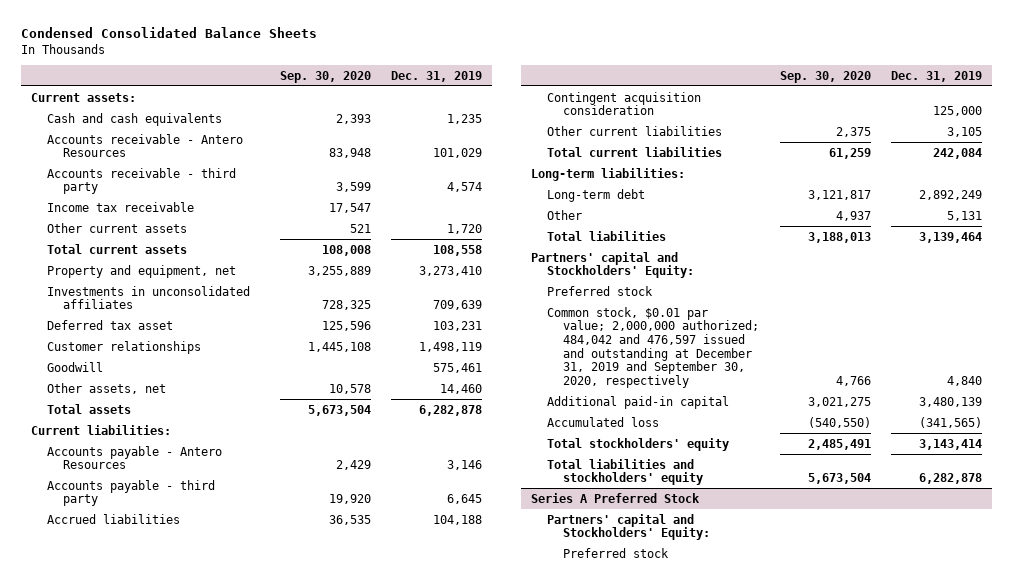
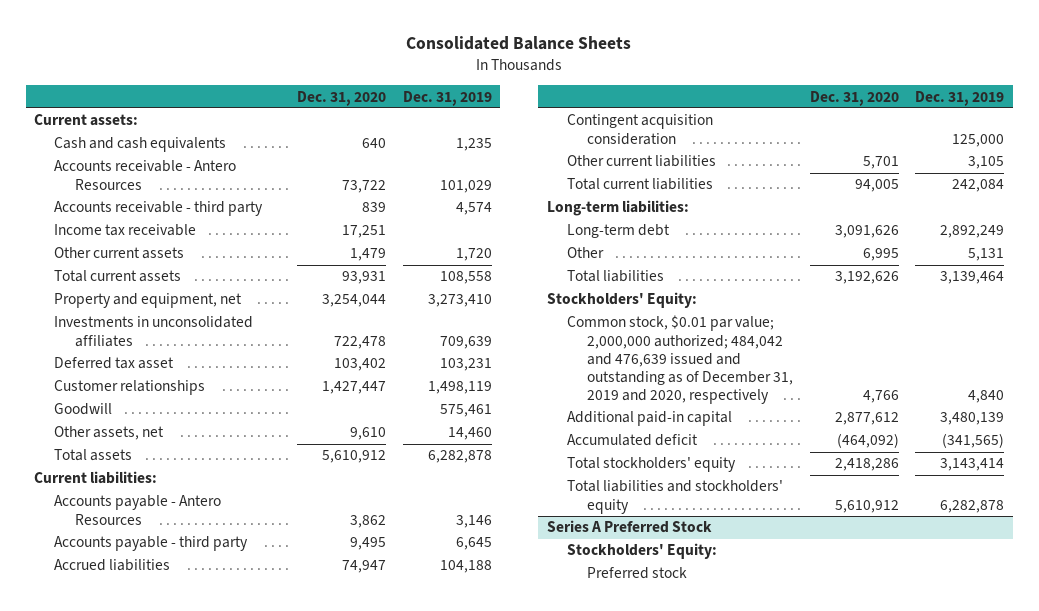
[20,27,317,39] Condensed Consolidated Balance Sheets -> [406,36,632,51] Consolidated Balance Sheets
[279,70,371,83] Sep. 30, 2020 -> none
none -> [297,90,387,106] Dec. 31, 2020
[547,285,654,296] Preferred stock -> none
[530,251,695,279] Partners' capital and Stockholders' Equity: -> [546,292,697,309] Stockholders' Equity:
[547,306,760,389] Common stock, $0.01 par value; 2,000,000 authorized; 484,042 and 476,597 issued and outstanding at December 31, 2019 and September 30, 2020, respectively -> [566,315,794,405] Common stock, $0.01 par value; 2,000,000 authorized; 484,042 and 476,639 issued and outstanding as of December 31, 2019 and 2020, respectively
[547,416,660,427] Accumulated loss -> [566,434,698,447] Accumulated deficit
[547,513,711,541] Partners' capital and Stockholders' Equity: -> [566,543,717,560] Stockholders' Equity:

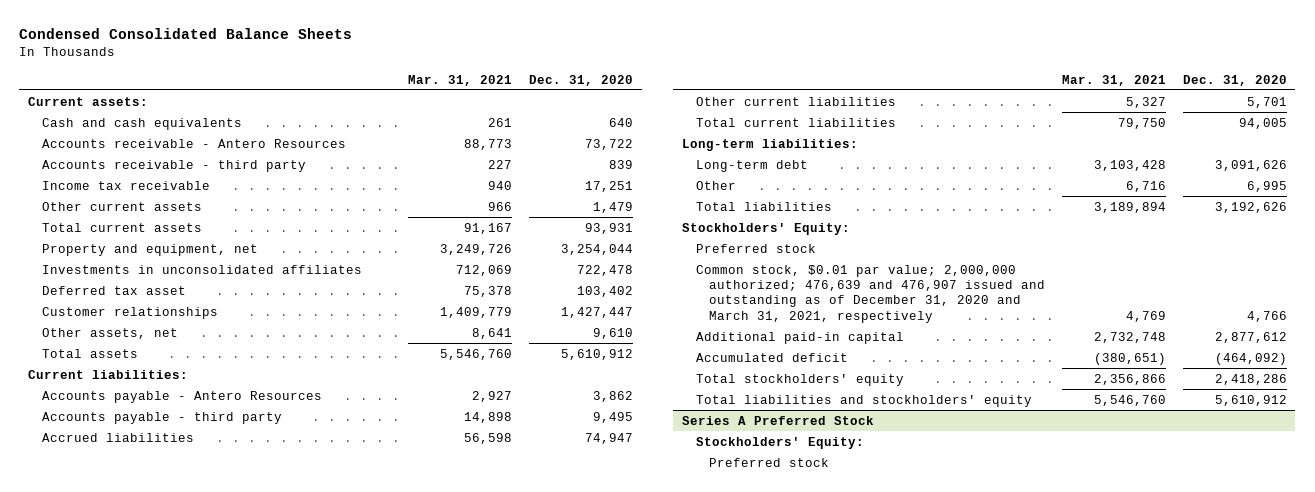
[406,36,632,51] Consolidated Balance Sheets -> [19,28,353,40] Condensed Consolidated Balance Sheets
[402,90,492,106] Dec. 31, 2019 -> none
none -> [408,74,513,86] Mar. 31, 2021
[54,403,113,416] Goodwill -> none
[566,114,713,145] Contingent acquisition consideration -> none
none -> [695,243,816,253] Preferred stock
[566,315,794,405] Common stock, $0.01 par value; 2,000,000 authorized; 484,042 and 476,639 issued and outstanding as of December 31, 2019 and 2020, respectively -> [695,264,1046,323] Common stock, $0.01 par value; 2,000,000 authorized; 476,639 and 476,907 issued and outstanding as of December 31, 2020 and March 31, 2021, respectively

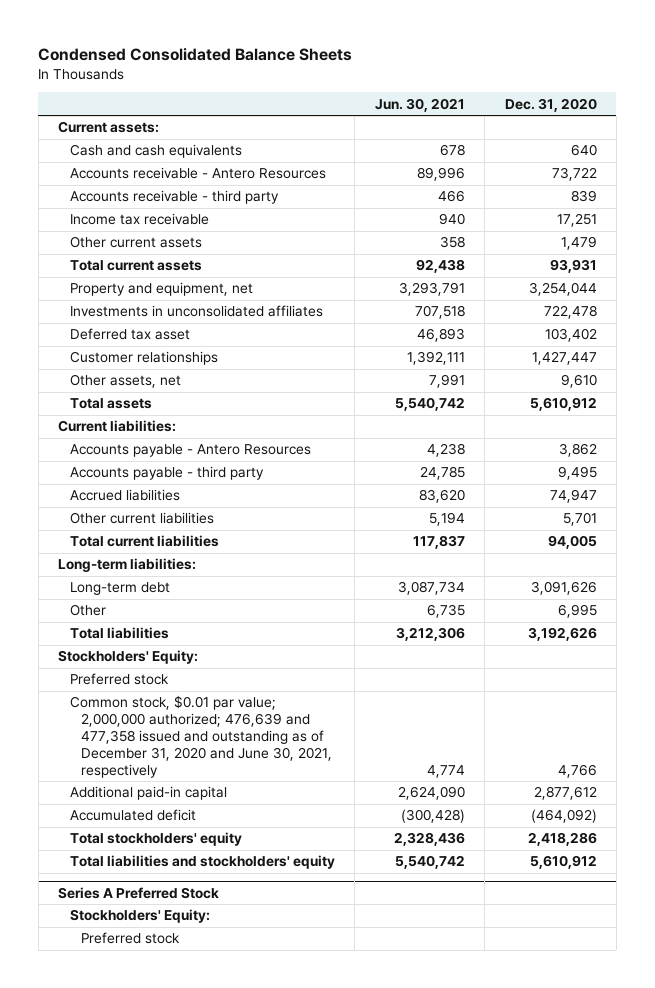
[408,74,513,86] Mar. 31, 2021 -> none
none -> [374,97,465,112] Jun. 30, 2021
[695,264,1046,323] Common stock, $0.01 par value; 2,000,000 authorized; 476,639 and 476,907 issued and outstanding as of December 31, 2020 and March 31, 2021, respectively -> [69,695,333,778] Common stock, $0.01 par value; 2,000,000 authorized; 476,639 and 477,358 issued and outstanding as of December 31, 2020 and June 30, 2021, respectively

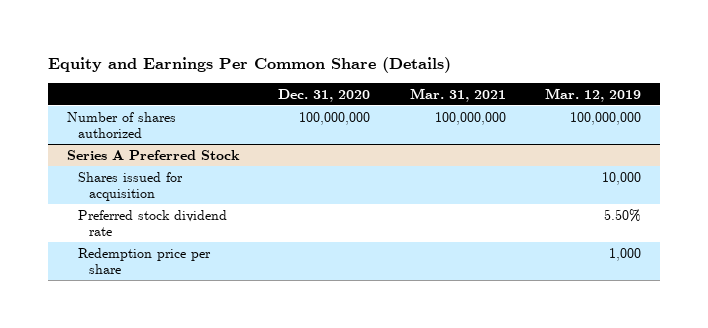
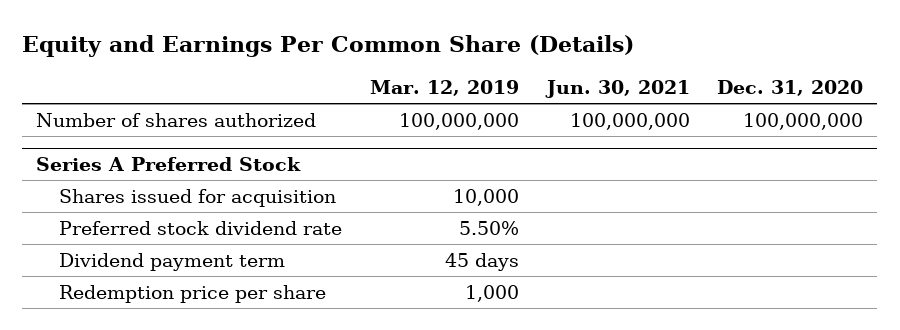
[409,87,506,102] Mar. 31, 2021 -> none
none -> [544,79,690,98] Jun. 30, 2021
none -> [58,253,285,272] Dividend payment term

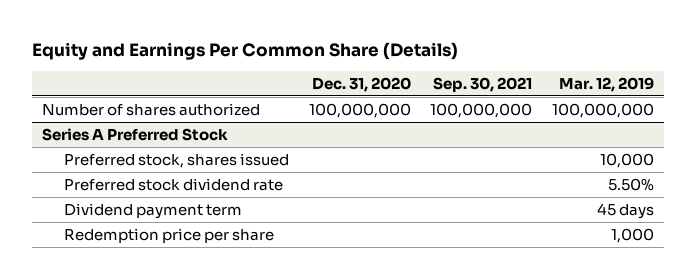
[544,79,690,98] Jun. 30, 2021 -> none
none -> [433,76,533,92] Sep. 30, 2021
[58,189,336,208] Shares issued for acquisition -> none
none -> [64,153,290,169] Preferred stock, shares issued

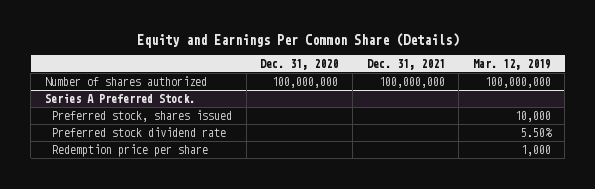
[433,76,533,92] Sep. 30, 2021 -> none
none -> [366,58,445,70] Dec. 31, 2021
[42,128,229,142] Series A Preferred Stock -> [44,92,195,103] Series A Preferred Stock.
[64,203,243,220] Dividend payment term -> none

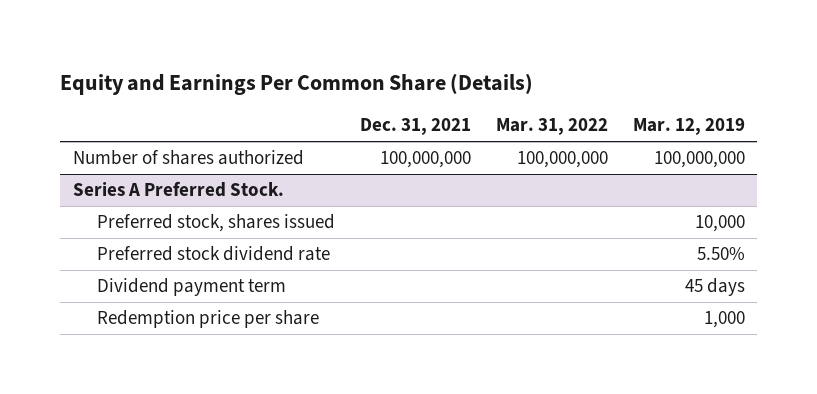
[260,58,339,70] Dec. 31, 2020 -> none
none -> [495,118,608,136] Mar. 31, 2022
none -> [96,278,286,297] Dividend payment term

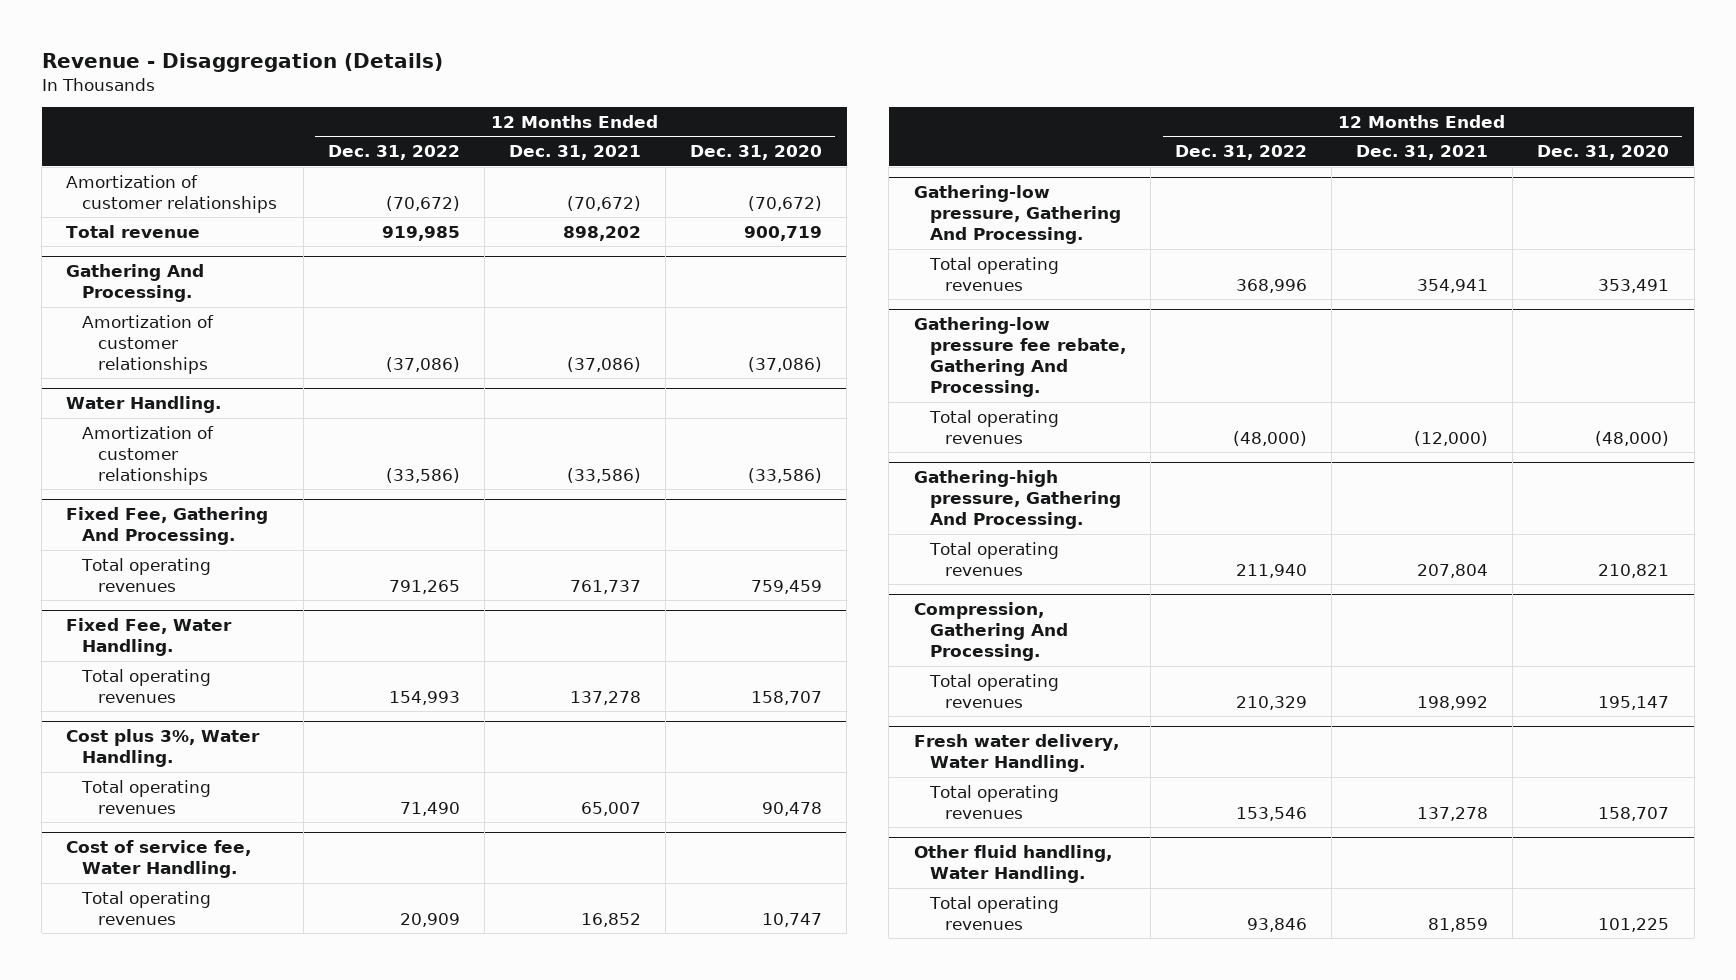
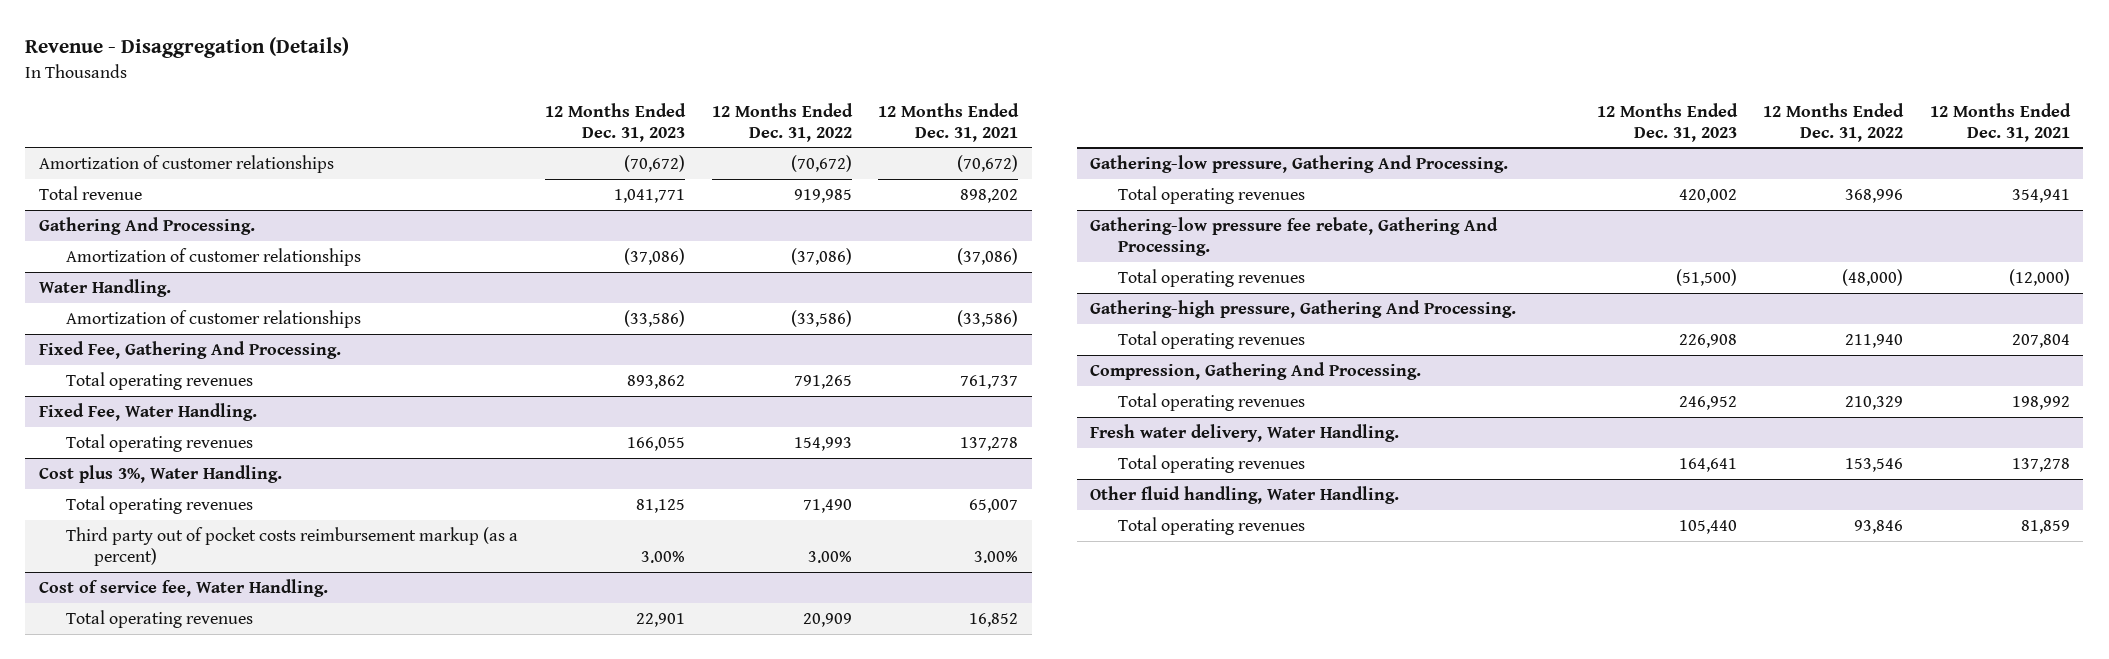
[690,145,823,161] Dec. 31, 2020 -> none
none -> [545,102,687,142] 12 Months Ended Dec. 31, 2023
none -> [66,526,519,567] Third party out of pocket costs reimbursement markup (as a percent)

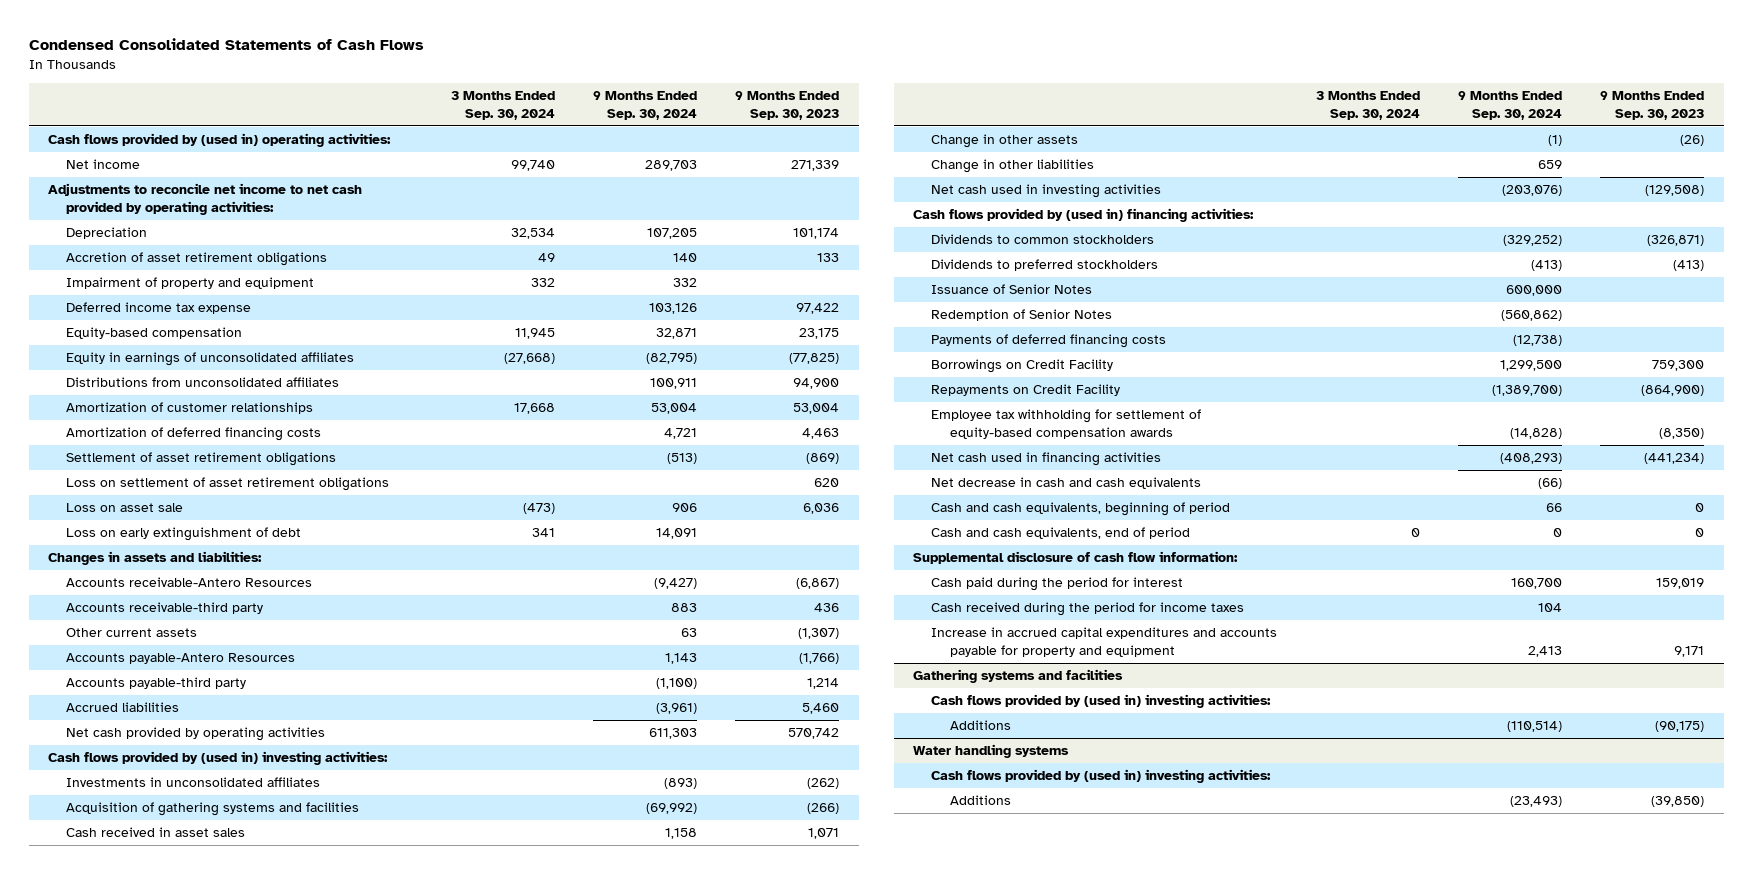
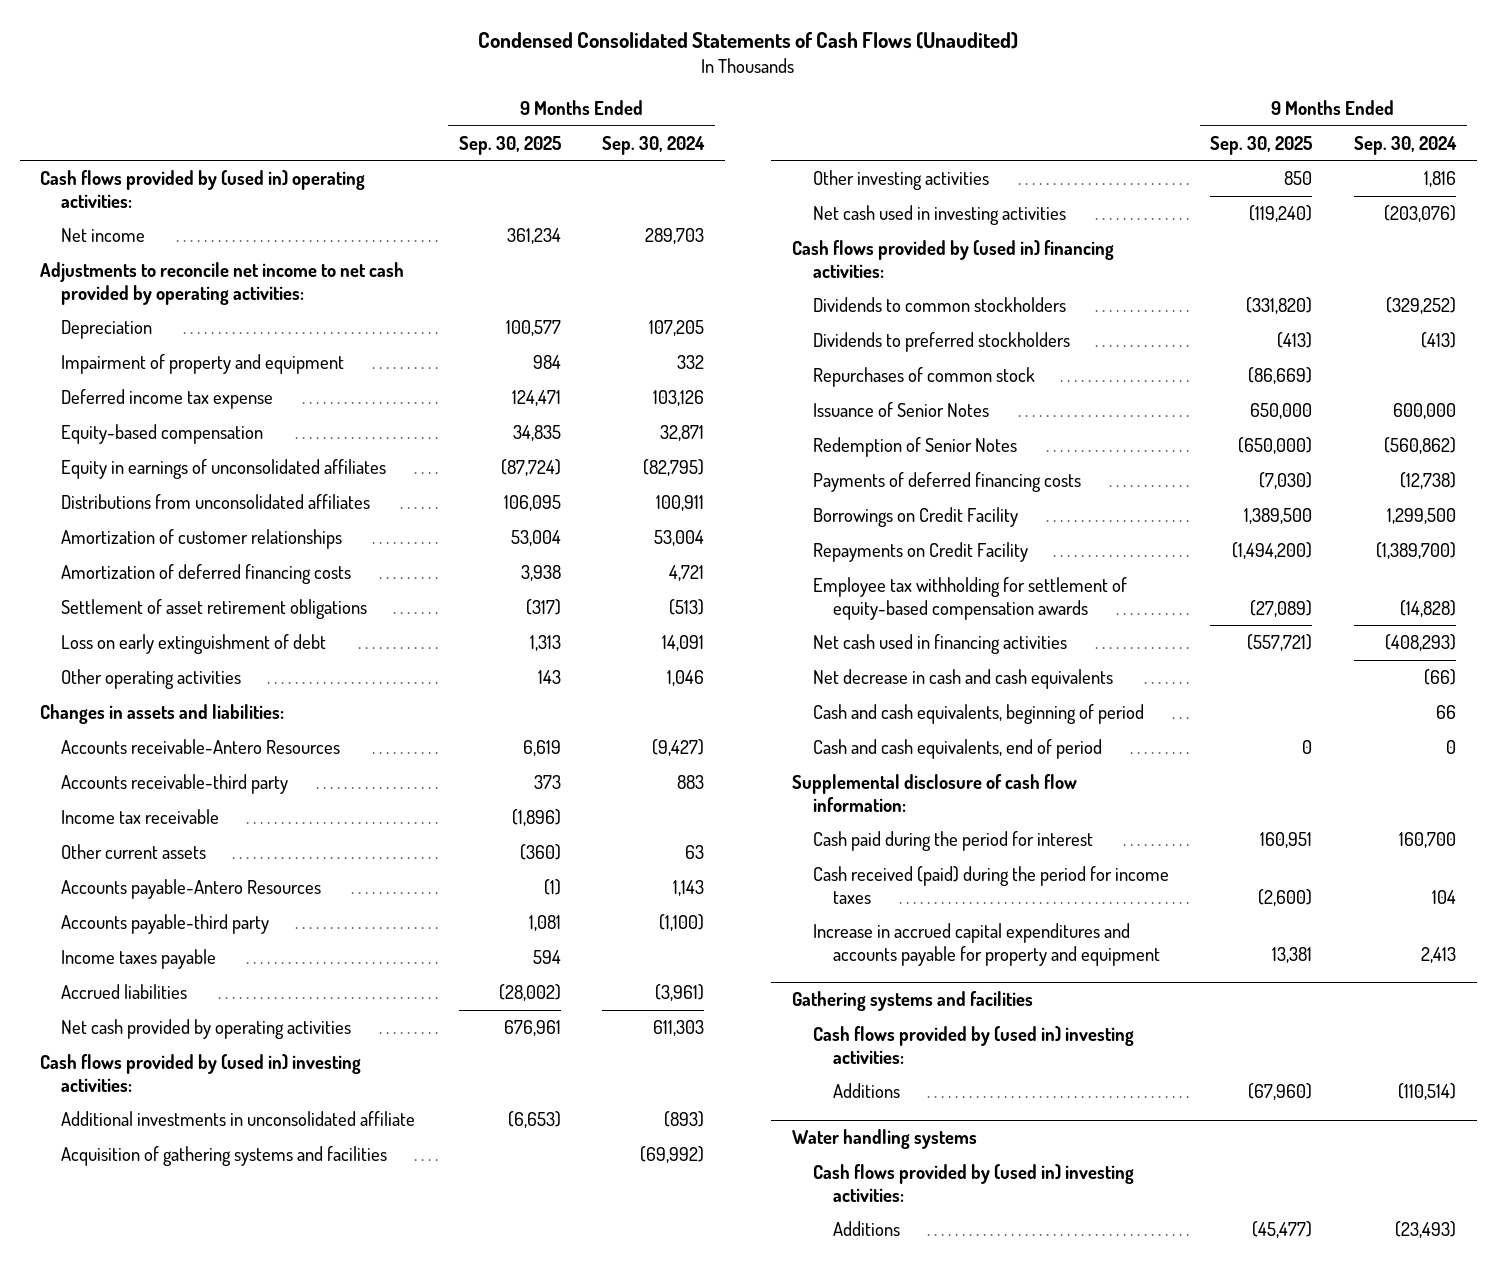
[28,38,424,51] Condensed Consolidated Statements of Cash Flows -> [478,32,1019,50] Condensed Consolidated Statements of Cash Flows (Unaudited)
[450,91,555,121] 3 Months Ended Sep. 30, 2024 -> none
[735,91,840,121] 9 Months Ended Sep. 30, 2023 -> none
none -> [458,135,561,155] Sep. 30, 2025
[66,252,328,267] Accretion of asset retirement obligations -> none
[66,477,390,492] Loss on settlement of asset retirement obligations -> none
[66,503,184,513] Loss on asset sale -> none
none -> [60,669,241,690] Other operating activities
none -> [60,809,219,825] Income tax receivable
none -> [60,949,216,970] Income taxes payable
[66,777,321,788] Investments in unconsolidated affiliates -> [60,1111,415,1127] Additional investments in unconsolidated affiliate
[66,827,246,838] Cash received in asset sales -> none
[931,134,1079,149] Change in other assets -> none
[931,159,1095,174] Change in other liabilities -> none
none -> [812,170,989,191] Other investing activities
none -> [812,367,1035,388] Repurchases of common stock
[931,602,1245,617] Cash received during the period for income taxes -> [812,866,1169,904] Cash received (paid) during the period for income taxes

